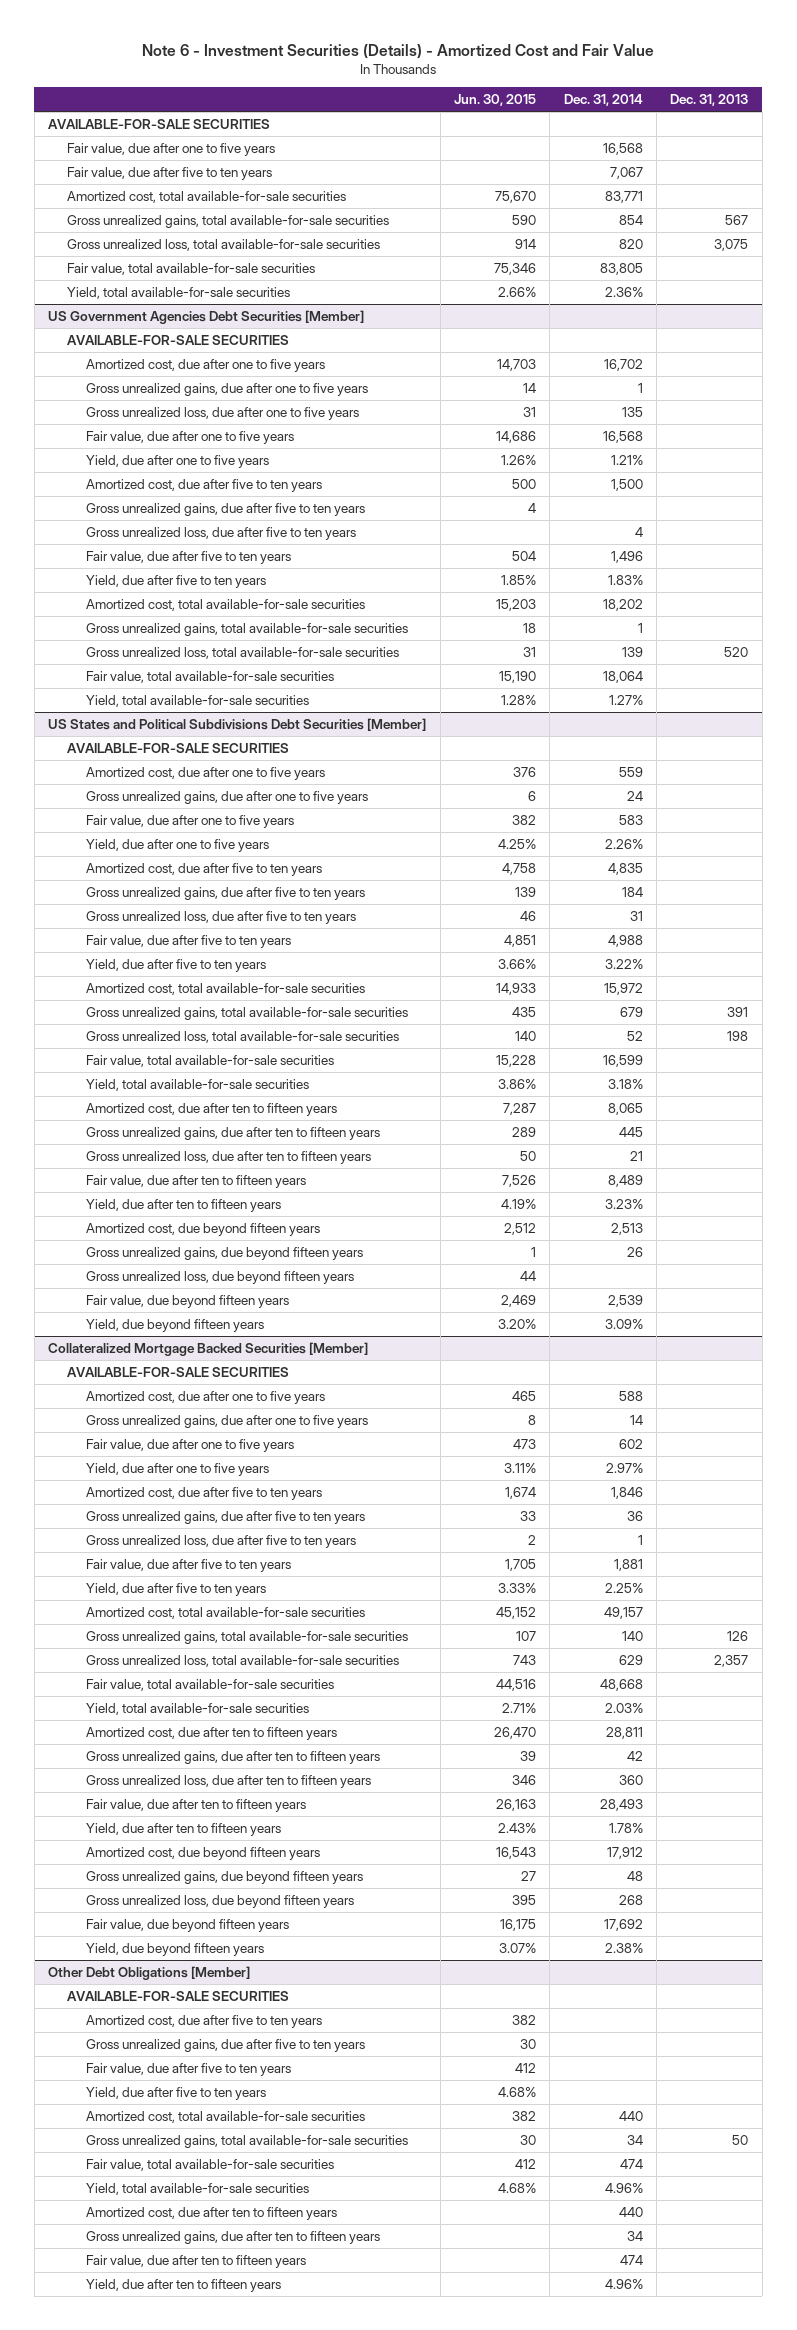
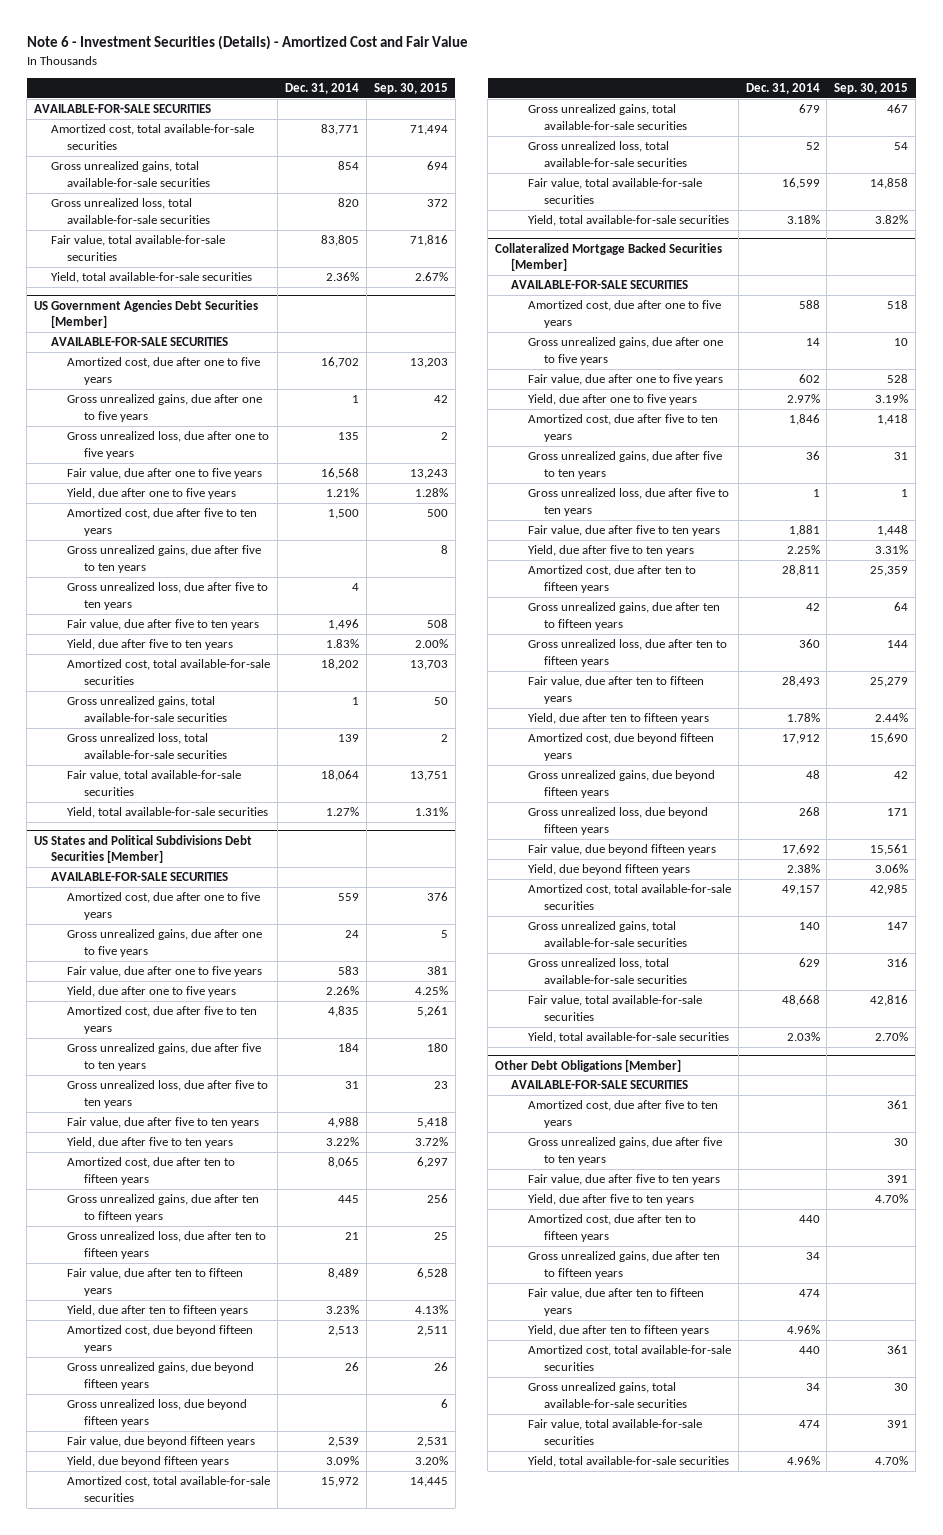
[454,94,537,107] Jun. 30, 2015 -> none
[670,94,749,107] Dec. 31, 2013 -> none
none -> [373,83,448,95] Sep. 30, 2015
[66,142,275,156] Fair value, due after one to five years -> none
[66,166,272,180] Fair value, due after five to ten years -> none
[85,982,365,995] Amortized cost, total available-for-sale securities -> [67,1476,271,1502] Amortized cost, total available-for-sale securities
[85,1006,408,1020] Gross unrealized gains, total available-for-sale securities -> [527,104,688,130] Gross unrealized gains, total available-for-sale securities
[85,1030,399,1043] Gross unrealized loss, total available-for-sale securities -> [527,141,688,167] Gross unrealized loss, total available-for-sale securities
[85,1054,334,1067] Fair value, total available-for-sale securities -> [527,178,702,204] Fair value, total available-for-sale securities
[85,1078,309,1091] Yield, total available-for-sale securities -> [527,215,729,227] Yield, total available-for-sale securities
[85,1606,365,1619] Amortized cost, total available-for-sale securities -> [527,884,731,910] Amortized cost, total available-for-sale securities
[85,1630,408,1644] Gross unrealized gains, total available-for-sale securities -> [527,921,688,947] Gross unrealized gains, total available-for-sale securities
[85,1654,399,1667] Gross unrealized loss, total available-for-sale securities -> [527,958,688,984] Gross unrealized loss, total available-for-sale securities
[85,1678,334,1691] Fair value, total available-for-sale securities -> [527,995,702,1021] Fair value, total available-for-sale securities
[85,1702,309,1715] Yield, total available-for-sale securities -> [527,1032,729,1044] Yield, total available-for-sale securities
[85,2110,365,2123] Amortized cost, total available-for-sale securities -> [527,1345,731,1371] Amortized cost, total available-for-sale securities
[85,2134,408,2148] Gross unrealized gains, total available-for-sale securities -> [527,1382,688,1408] Gross unrealized gains, total available-for-sale securities
[85,2158,334,2171] Fair value, total available-for-sale securities -> [527,1419,702,1445] Fair value, total available-for-sale securities
[85,2182,309,2195] Yield, total available-for-sale securities -> [527,1456,729,1468] Yield, total available-for-sale securities

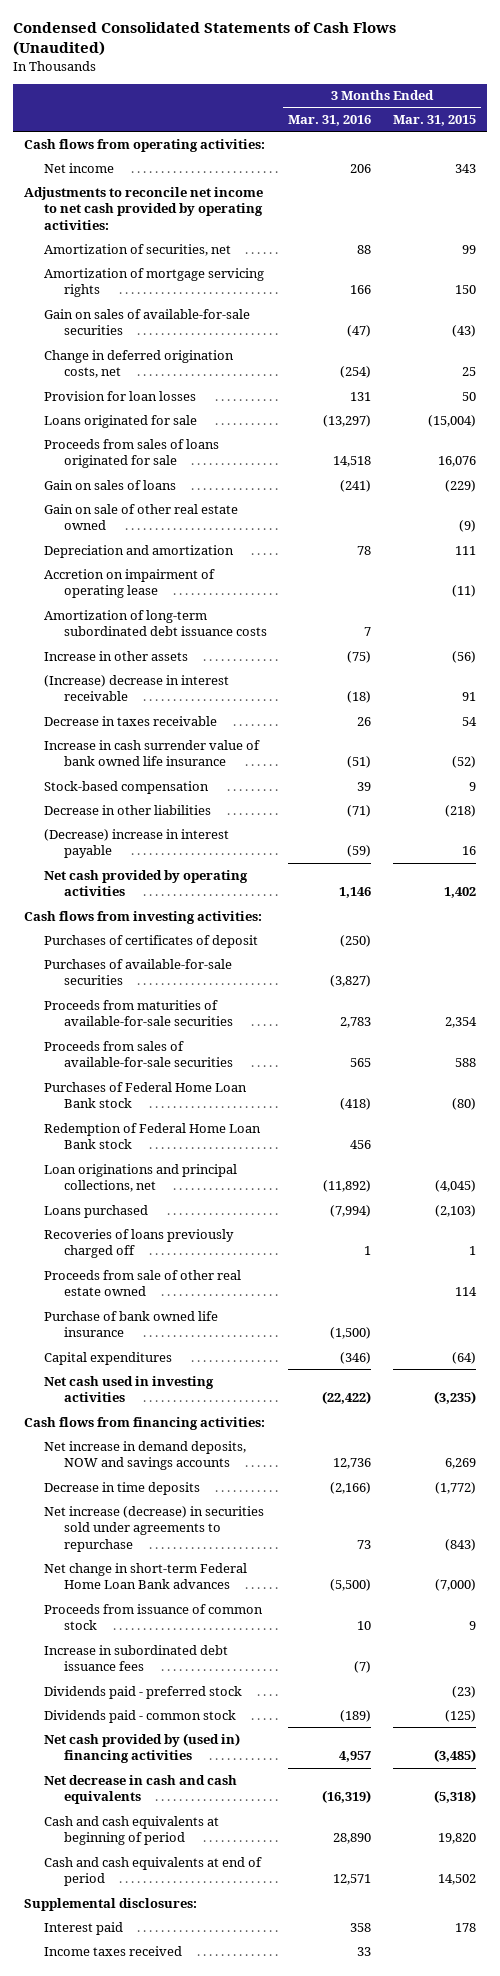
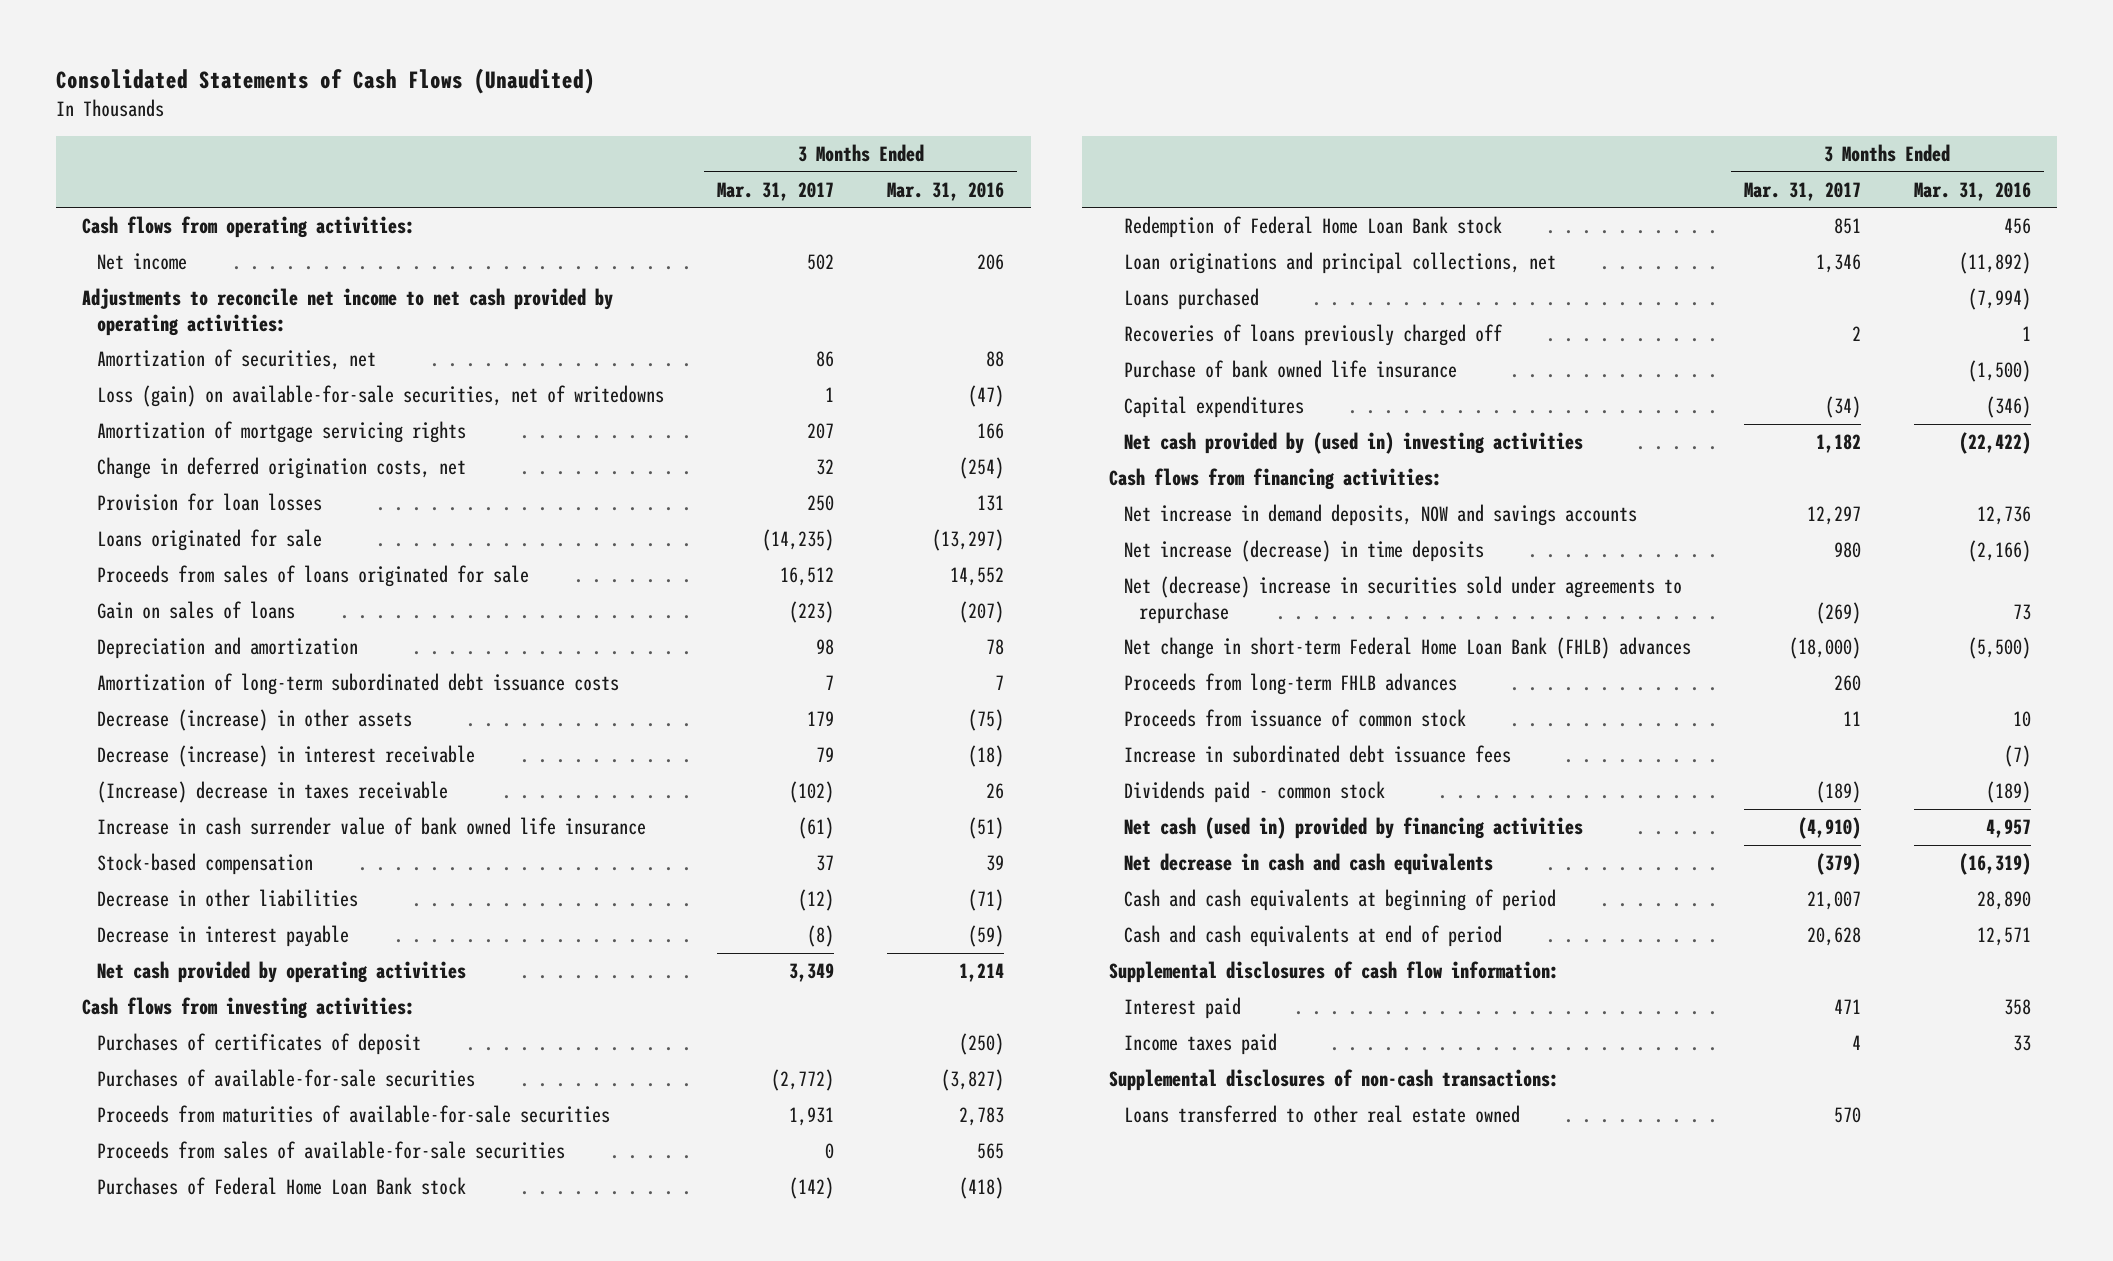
[12,22,396,57] Condensed Consolidated Statements of Cash Flows (Unaudited) -> [55,67,595,94] Consolidated Statements of Cash Flows (Unaudited)
[393,115,477,127] Mar. 31, 2015 -> none
none -> [717,181,835,201] Mar. 31, 2017
none -> [97,384,665,407] Loss (gain) on available-for-sale securities, net of writedowns
[43,308,250,336] Gain on sales of available-for-sale securities -> none
[43,503,238,531] Gain on sale of other real estate owned -> none
[333,456,372,468] 14,518 -> [950,566,1005,586] 14,552
[340,479,372,492] (241) -> [959,600,1005,623] (207)
[43,568,215,599] Accretion on impairment of operating lease -> none
[43,650,188,661] Increase in other assets -> [97,708,413,731] Decrease (increase) in other assets
[43,674,229,702] (Increase) decrease in interest receivable -> [97,744,476,767] Decrease (increase) in interest receivable
[43,715,217,726] Decrease in taxes receivable -> [97,780,449,803] (Increase) decrease in taxes receivable
[43,828,229,859] (Decrease) increase in interest payable -> [97,924,350,947] Decrease in interest payable
[339,887,372,899] 1,146 -> [959,962,1005,982] 1,214
[43,1269,241,1297] Proceeds from sale of other real estate owned -> none
[43,1375,214,1403] Net cash used in investing activities -> [1123,431,1583,454] Net cash provided by (used in) investing activities
[43,1481,200,1495] Decrease in time deposits -> [1123,539,1484,562] Net increase (decrease) in time deposits
[43,1505,264,1553] Net increase (decrease) in securities sold under agreements to repurchase -> [1123,575,1682,624] Net (decrease) increase in securities sold under agreements to repurchase
[43,1562,247,1590] Net change in short-term Federal Home Loan Bank advances -> [1123,636,1691,659] Net change in short-term Federal Home Loan Bank (FHLB) advances
none -> [1123,672,1457,695] Proceeds from long-term FHLB advances
[43,1685,242,1699] Dividends paid - preferred stock -> none
[43,1732,240,1764] Net cash provided by (used in) financing activities -> [1123,816,1583,839] Net cash (used in) provided by financing activities
[23,1897,197,1911] Supplemental disclosures: -> [1108,960,1559,983] Supplemental disclosures of cash flow information:
[43,1945,182,1956] Income taxes received -> [1123,1032,1277,1055] Income taxes paid
none -> [1108,1068,1559,1091] Supplemental disclosures of non-cash transactions:
none -> [1123,1104,1520,1123] Loans transferred to other real estate owned

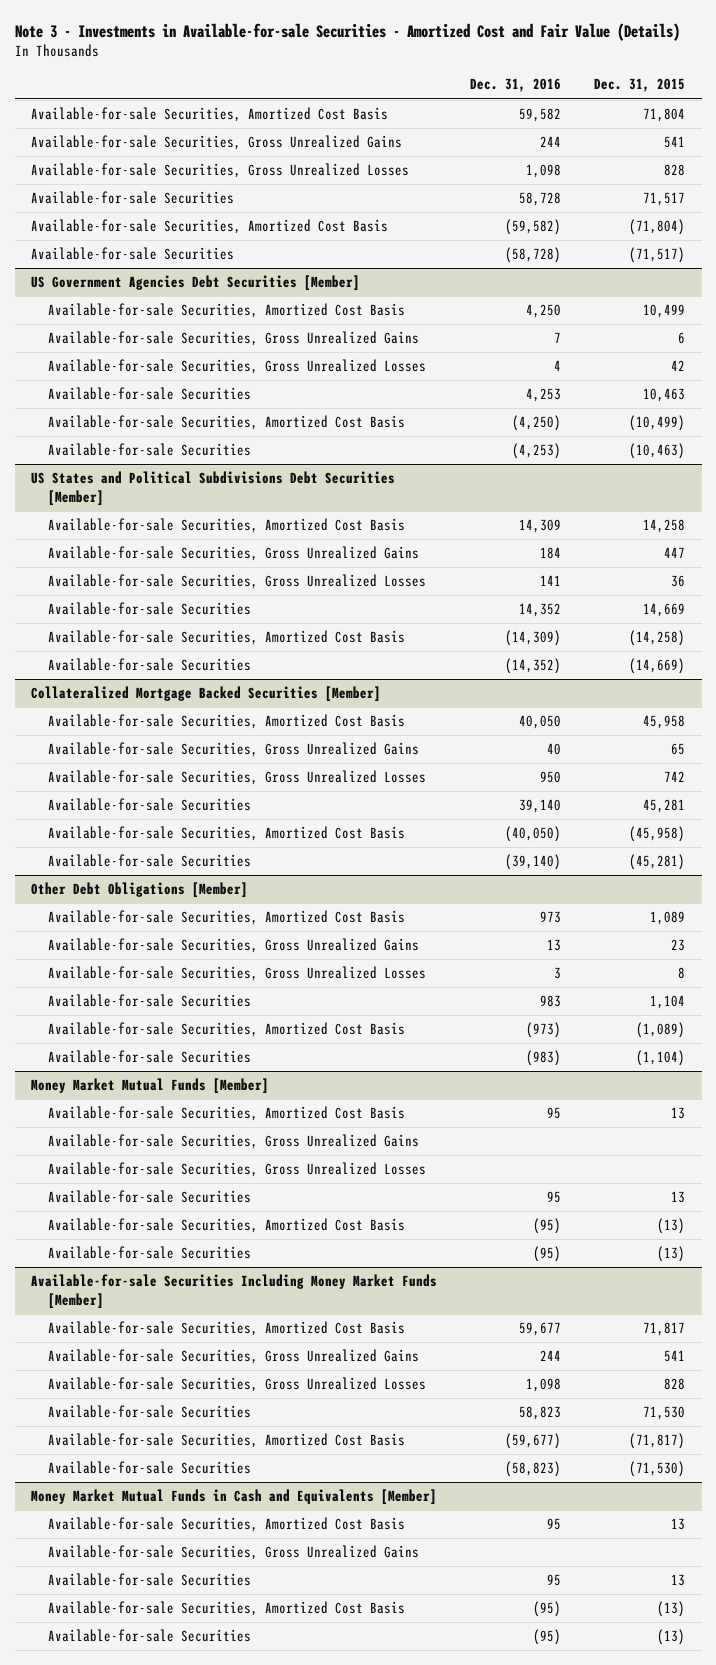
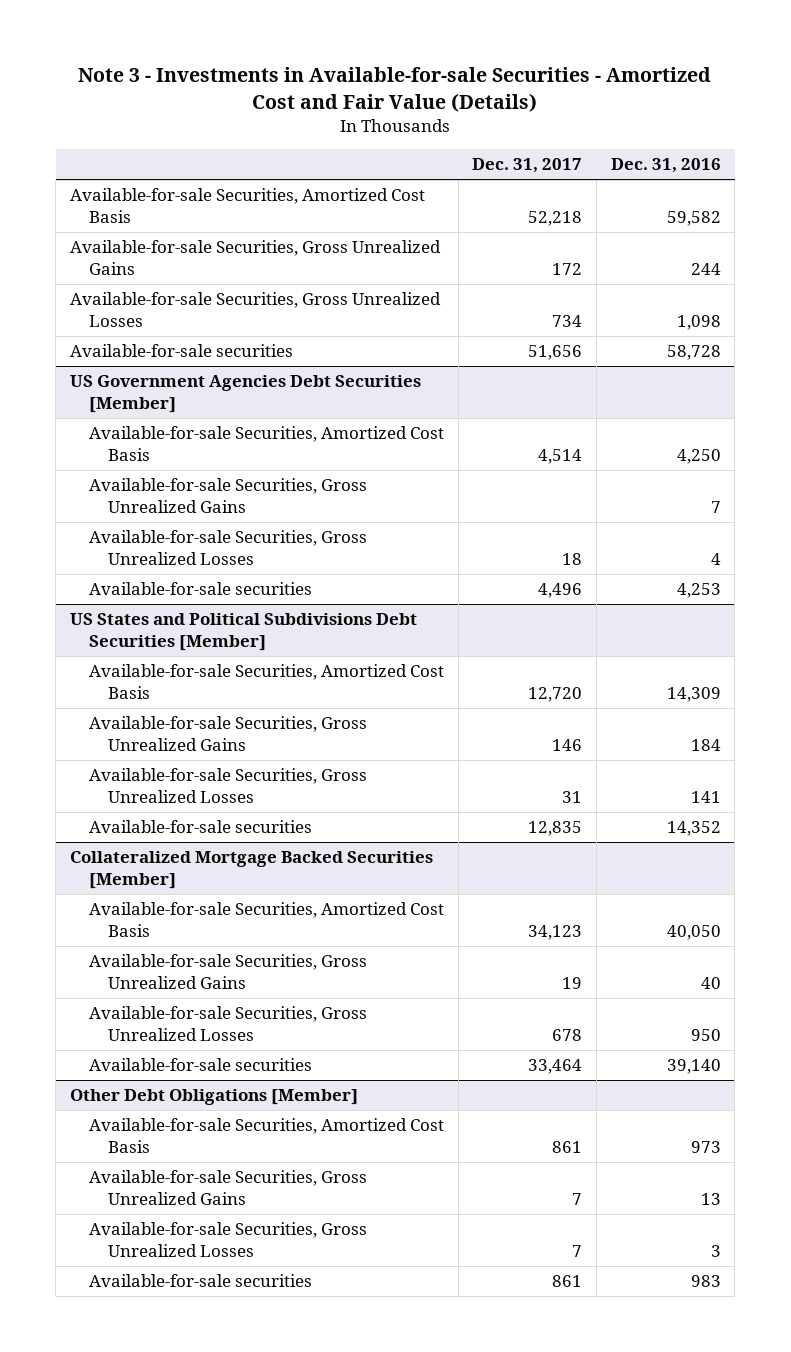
[594,78,686,93] Dec. 31, 2015 -> none
none -> [472,158,583,174] Dec. 31, 2017
[31,219,389,235] Available-for-sale Securities, Amortized Cost Basis -> none
[31,247,235,261] Available-for-sale Securities -> none
[31,191,235,205] Available-for-sale Securities -> [70,344,294,358] Available-for-sale securities
[47,415,405,431] Available-for-sale Securities, Amortized Cost Basis -> none
[47,443,251,457] Available-for-sale Securities -> none
[47,387,251,401] Available-for-sale Securities -> [89,582,313,596] Available-for-sale securities
[47,630,405,646] Available-for-sale Securities, Amortized Cost Basis -> none
[47,658,251,672] Available-for-sale Securities -> none
[47,602,251,616] Available-for-sale Securities -> [89,820,313,834] Available-for-sale securities
[47,826,405,842] Available-for-sale Securities, Amortized Cost Basis -> none
[47,854,251,868] Available-for-sale Securities -> none
[47,798,251,812] Available-for-sale Securities -> [89,1058,313,1072] Available-for-sale securities
[47,1022,405,1038] Available-for-sale Securities, Amortized Cost Basis -> none
[47,1050,251,1064] Available-for-sale Securities -> none
[31,1078,270,1095] Money Market Mutual Funds [Member] -> none
[47,1106,405,1122] Available-for-sale Securities, Amortized Cost Basis -> none
[47,1134,419,1150] Available-for-sale Securities, Gross Unrealized Gains -> none
[47,1162,426,1178] Available-for-sale Securities, Gross Unrealized Losses -> none
[47,1190,251,1204] Available-for-sale Securities -> none
[47,1218,405,1234] Available-for-sale Securities, Amortized Cost Basis -> none
[47,1246,251,1260] Available-for-sale Securities -> none
[31,1274,438,1309] Available-for-sale Securities Including Money Market Funds [Member] -> none
[47,1321,405,1337] Available-for-sale Securities, Amortized Cost Basis -> none
[47,1349,419,1365] Available-for-sale Securities, Gross Unrealized Gains -> none
[47,1377,426,1393] Available-for-sale Securities, Gross Unrealized Losses -> none
[47,1405,251,1419] Available-for-sale Securities -> none
[47,1433,405,1449] Available-for-sale Securities, Amortized Cost Basis -> none
[47,1461,251,1475] Available-for-sale Securities -> none
[31,1489,438,1506] Money Market Mutual Funds in Cash and Equivalents [Member] -> none
[47,1517,405,1533] Available-for-sale Securities, Amortized Cost Basis -> none
[47,1545,419,1561] Available-for-sale Securities, Gross Unrealized Gains -> none
[47,1573,251,1587] Available-for-sale Securities -> none
[47,1601,405,1617] Available-for-sale Securities, Amortized Cost Basis -> none
[47,1629,251,1643] Available-for-sale Securities -> none
[47,994,251,1008] Available-for-sale Securities -> [89,1274,313,1288] Available-for-sale securities

